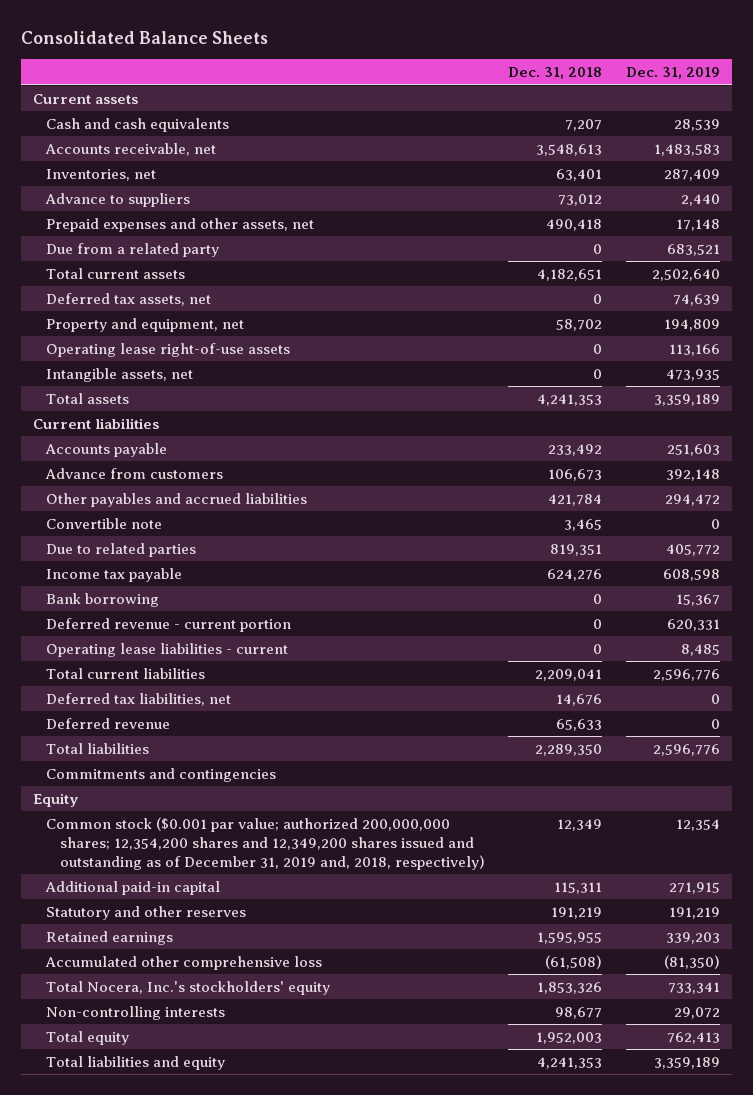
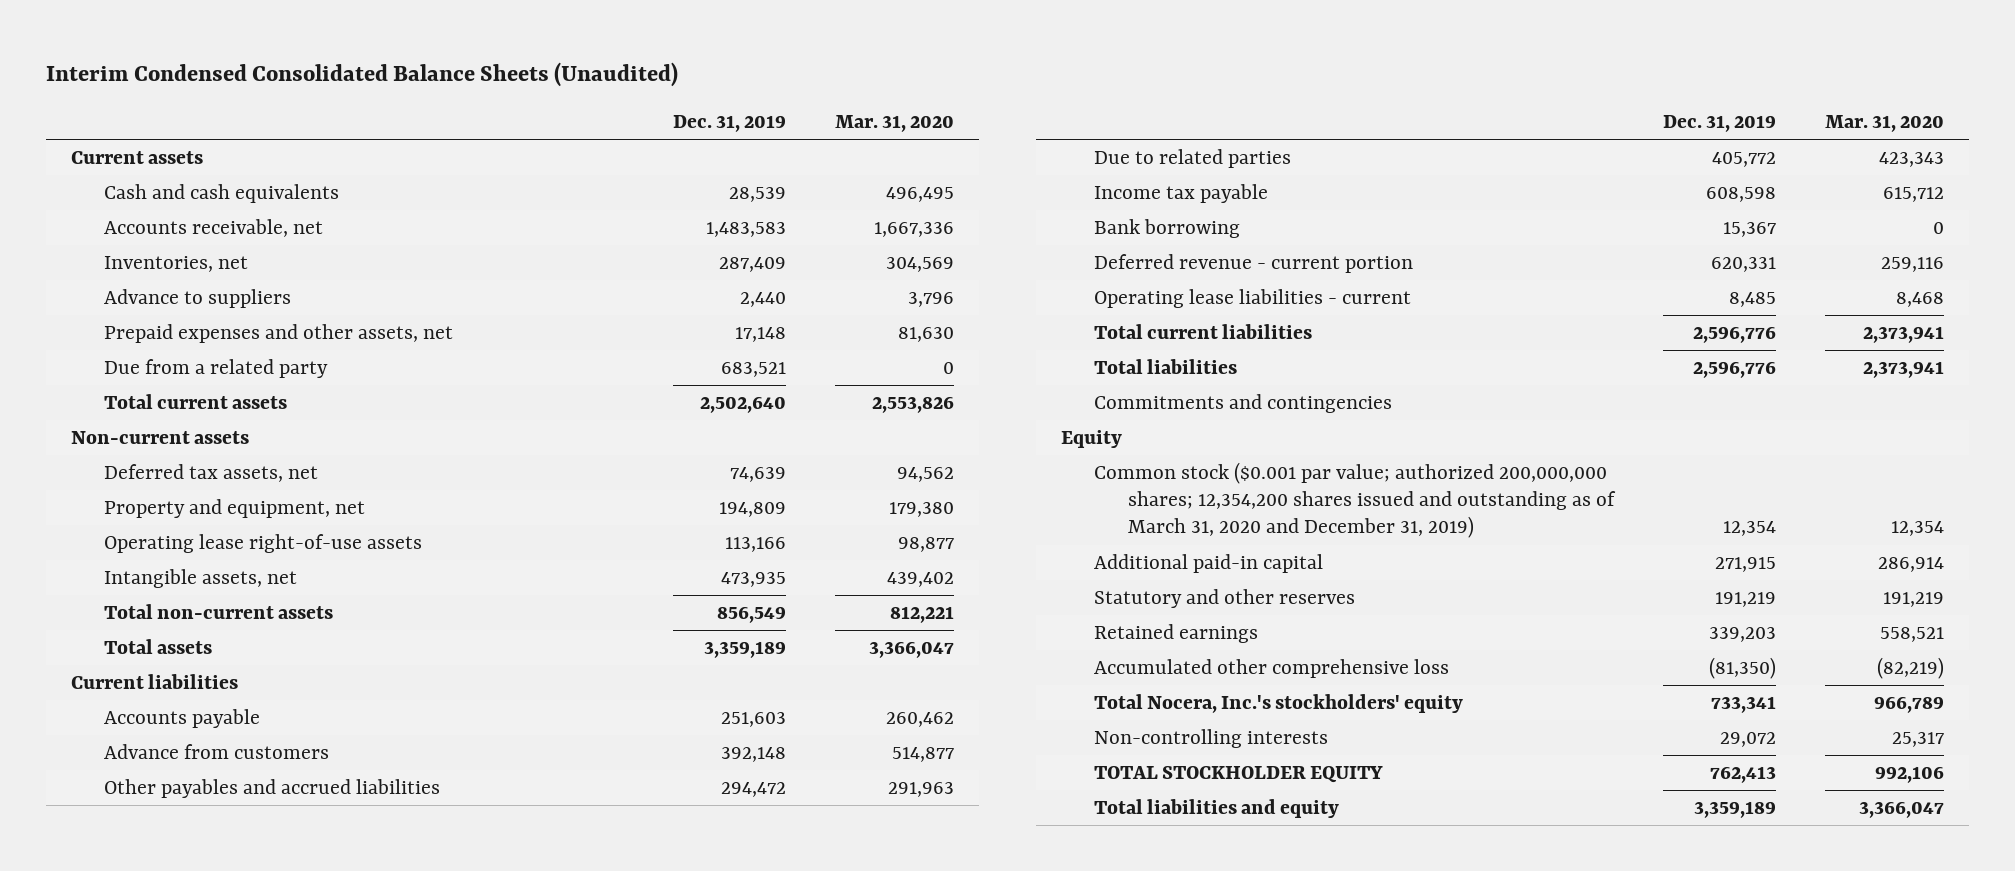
[20,31,268,45] Consolidated Balance Sheets -> [45,62,678,88] Interim Condensed Consolidated Balance Sheets (Unaudited)
[508,67,603,80] Dec. 31, 2018 -> none
none -> [835,114,955,132] Mar. 31, 2020
none -> [70,431,249,445] Non-current assets
none -> [104,604,334,620] Total non-current assets
[46,517,163,529] Convertible note -> none
[46,692,232,706] Deferred tax liabilities, net -> none
[46,717,171,729] Deferred revenue -> none
[46,816,485,870] Common stock ($0.001 par value; authorized 200,000,000 shares; 12,354,200 shares and 12,349,200 shares issued and outstanding as of December 31, 2019 and, 2018, respectively) -> [1094,462,1616,539] Common stock ($0.001 par value; authorized 200,000,000 shares; 12,354,200 shares issued and outstanding as of March 31, 2020 and December 31, 2019)
[46,1030,130,1045] Total equity -> [1094,766,1384,784] TOTAL STOCKHOLDER EQUITY

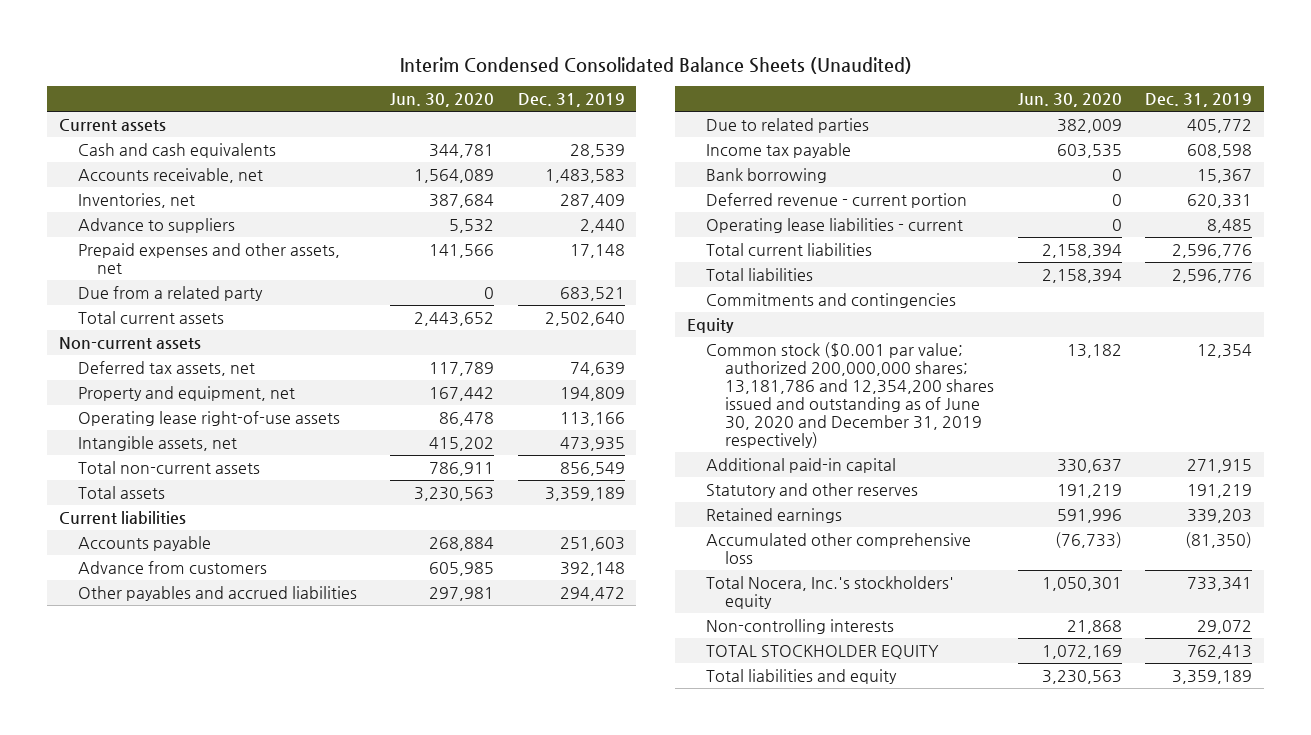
[835,114,955,132] Mar. 31, 2020 -> none
none -> [390,92,495,107] Jun. 30, 2020
[1094,462,1616,539] Common stock ($0.001 par value; authorized 200,000,000 shares; 12,354,200 shares issued and outstanding as of March 31, 2020 and December 31, 2019) -> [705,341,995,448] Common stock ($0.001 par value; authorized 200,000,000 shares; 13,181,786 and 12,354,200 shares issued and outstanding as of June 30, 2020 and December 31, 2019 respectively)

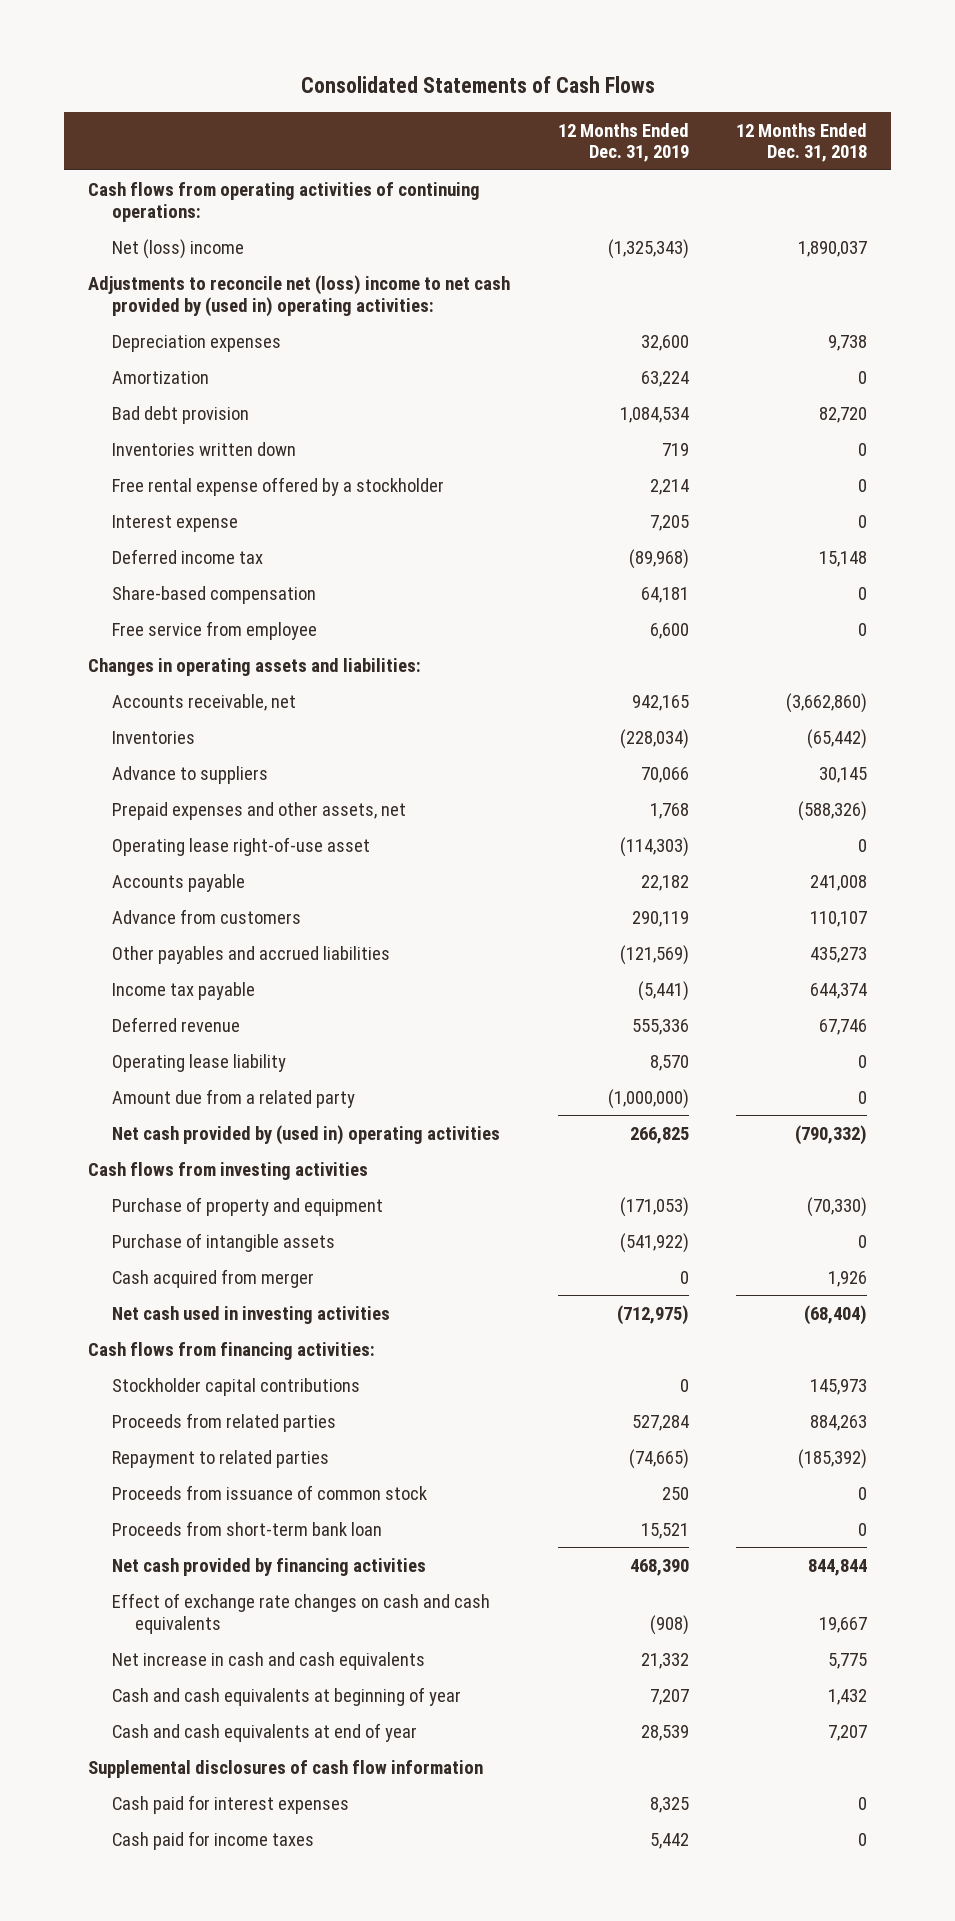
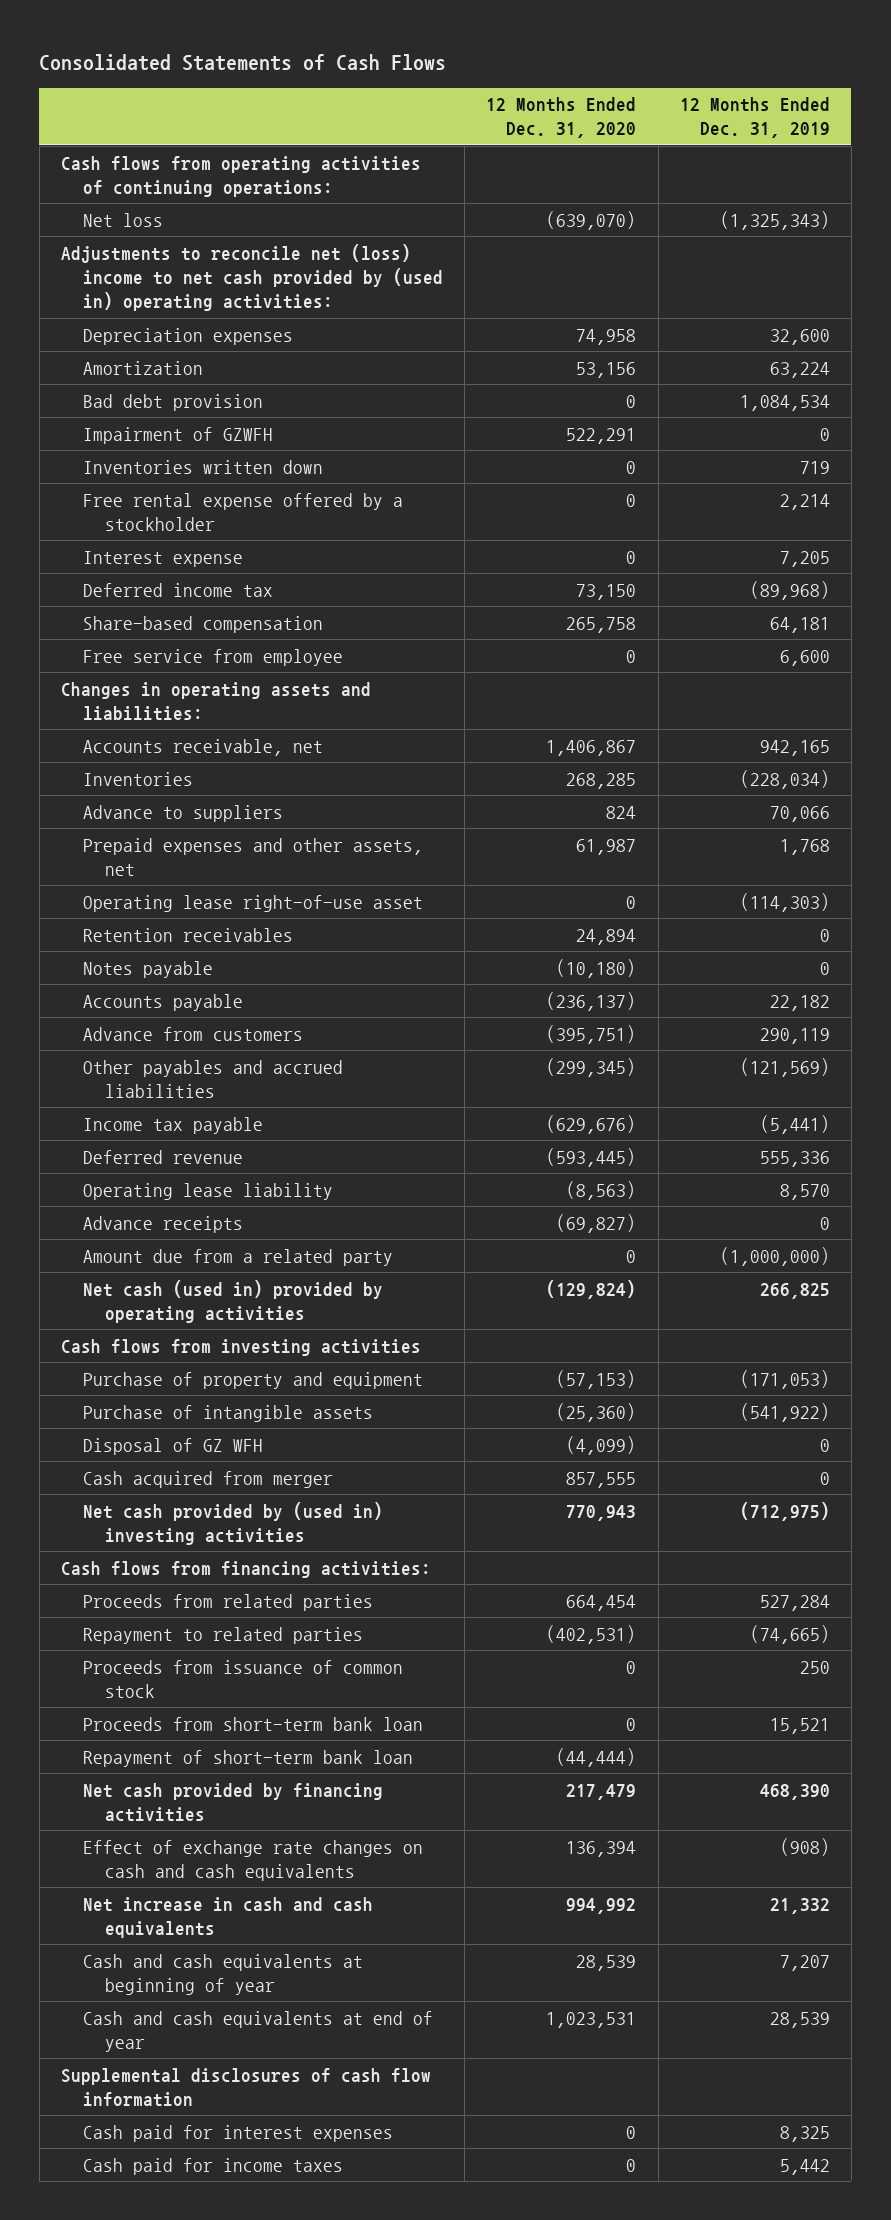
[736,122,868,163] 12 Months Ended Dec. 31, 2018 -> none
none -> [486,97,637,139] 12 Months Ended Dec. 31, 2020
[111,238,244,259] Net (loss) income -> [82,212,163,227] Net loss
none -> [82,426,273,444] Impairment of GZWFH
none -> [82,927,293,942] Retention receivables
none -> [82,960,213,978] Notes payable
none -> [82,1215,243,1233] Advance receipts
[111,1124,500,1145] Net cash provided by (used in) operating activities -> [82,1279,383,1323] Net cash (used in) provided by operating activities
none -> [82,1437,263,1455] Disposal of GZ WFH
[111,1305,390,1324] Net cash used in investing activities -> [82,1501,383,1545] Net cash provided by (used in) investing activities
[111,1377,360,1396] Stockholder capital contributions -> none
none -> [82,1749,413,1767] Repayment of short-term bank loan

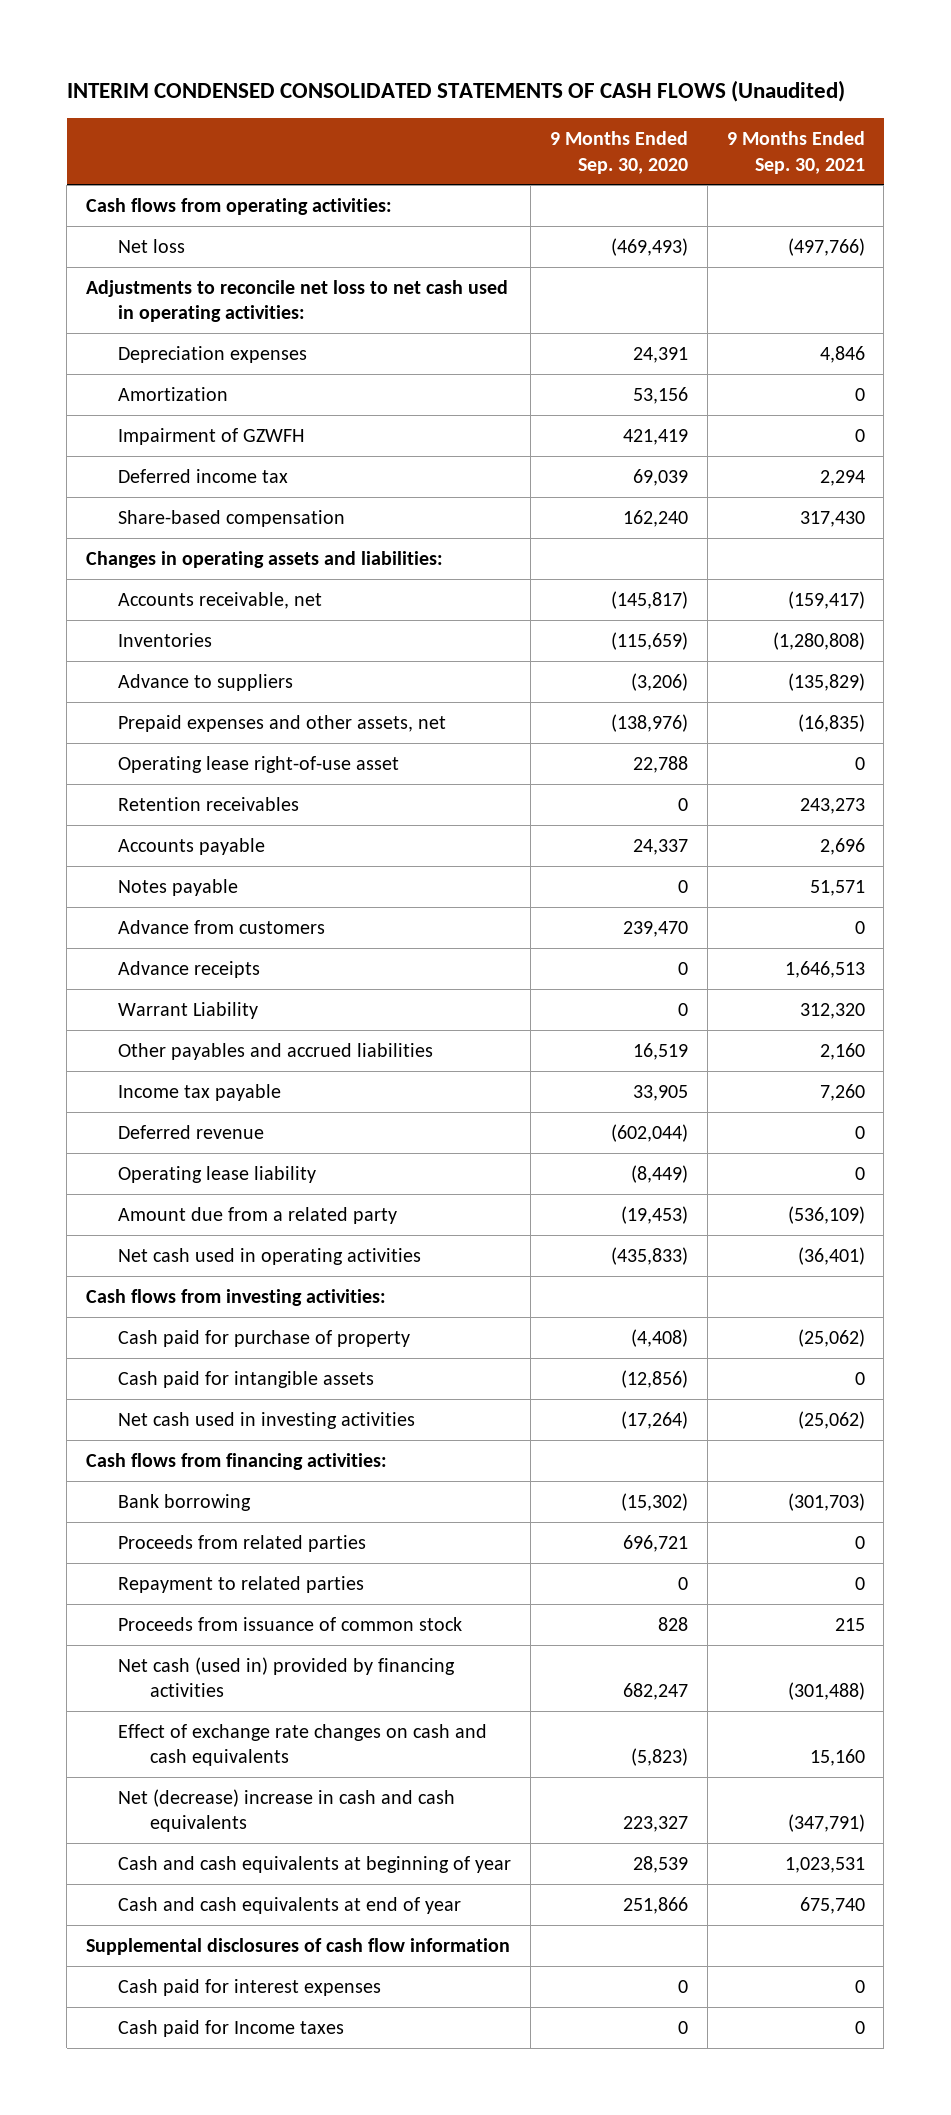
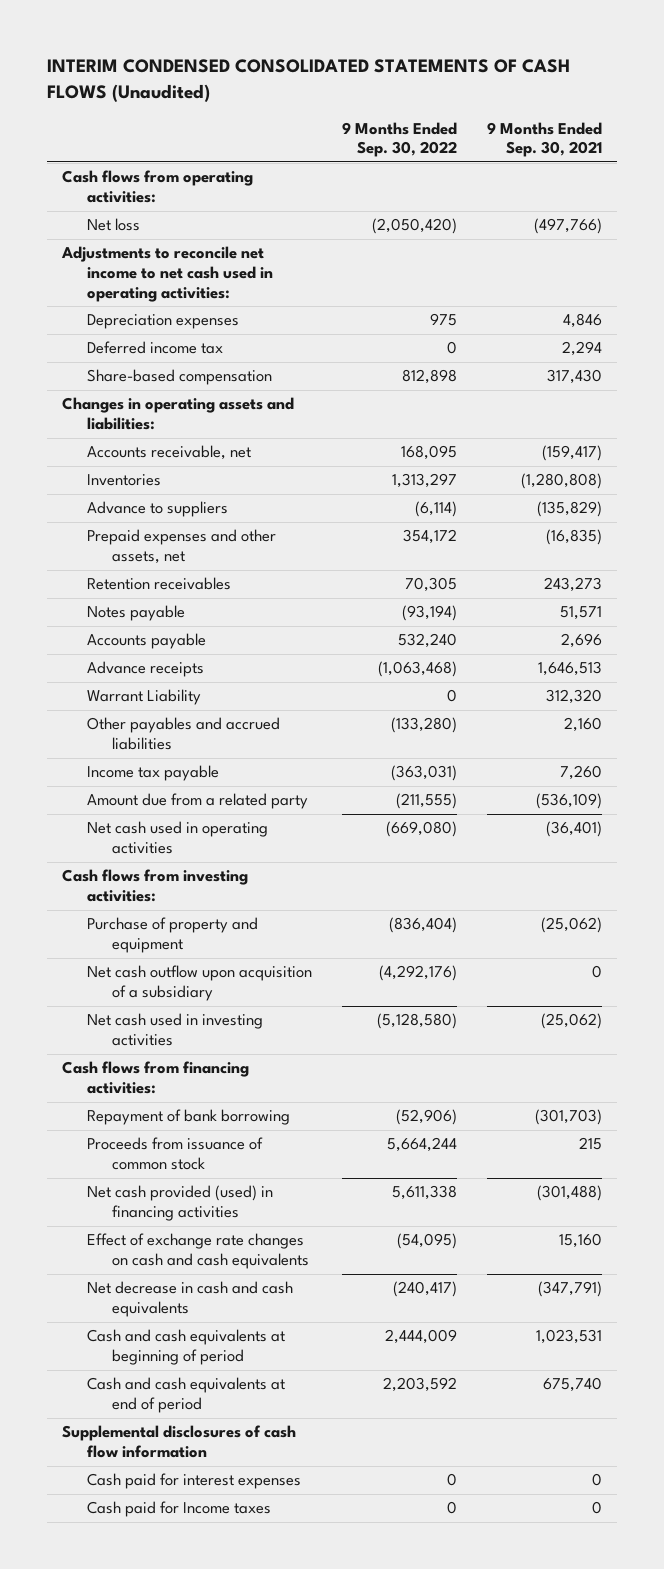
[549,130,688,174] 9 Months Ended Sep. 30, 2020 -> none
none -> [341,121,457,158] 9 Months Ended Sep. 30, 2022
[86,279,509,323] Adjustments to reconcile net loss to net cash used in operating activities: -> [60,246,273,302] Adjustments to reconcile net income to net cash used in operating activities:
[118,386,229,401] Amortization -> none
[118,427,305,445] Impairment of GZWFH -> none
[118,755,400,773] Operating lease right-of-use asset -> none
[118,919,326,934] Advance from customers -> none
[118,837,266,855] Accounts payable -> [86,633,206,650] Accounts payable
[118,1124,265,1139] Deferred revenue -> none
[118,1165,317,1183] Operating lease liability -> none
[118,1370,375,1388] Cash paid for intangible assets -> none
[118,1329,411,1347] Cash paid for purchase of property -> [86,917,258,954] Purchase of property and equipment
none -> [86,965,312,1002] Net cash outflow upon acquisition of a subsidiary
[118,1534,367,1552] Proceeds from related parties -> none
[118,1575,365,1593] Repayment to related parties -> none
[118,1493,252,1511] Bank borrowing -> [86,1109,290,1126] Repayment of bank borrowing
[118,1656,456,1698] Net cash (used in) provided by financing activities -> [86,1185,273,1222] Net cash provided (used) in financing activities
[118,1788,456,1833] Net (decrease) increase in cash and cash equivalents -> [86,1281,293,1318] Net decrease in cash and cash equivalents
[118,1855,512,1873] Cash and cash equivalents at beginning of year -> [86,1329,285,1366] Cash and cash equivalents at beginning of period
[118,1896,462,1914] Cash and cash equivalents at end of year -> [86,1377,285,1414] Cash and cash equivalents at end of period

